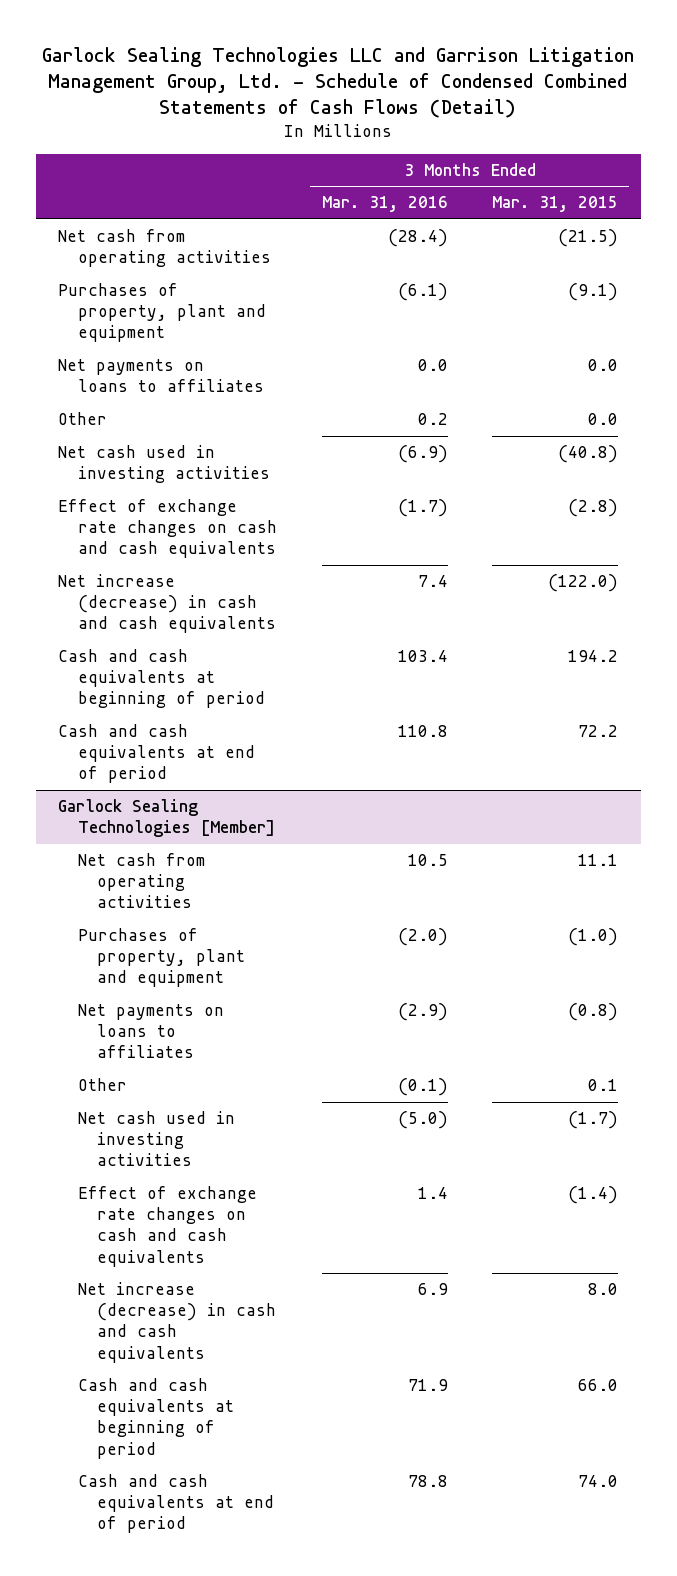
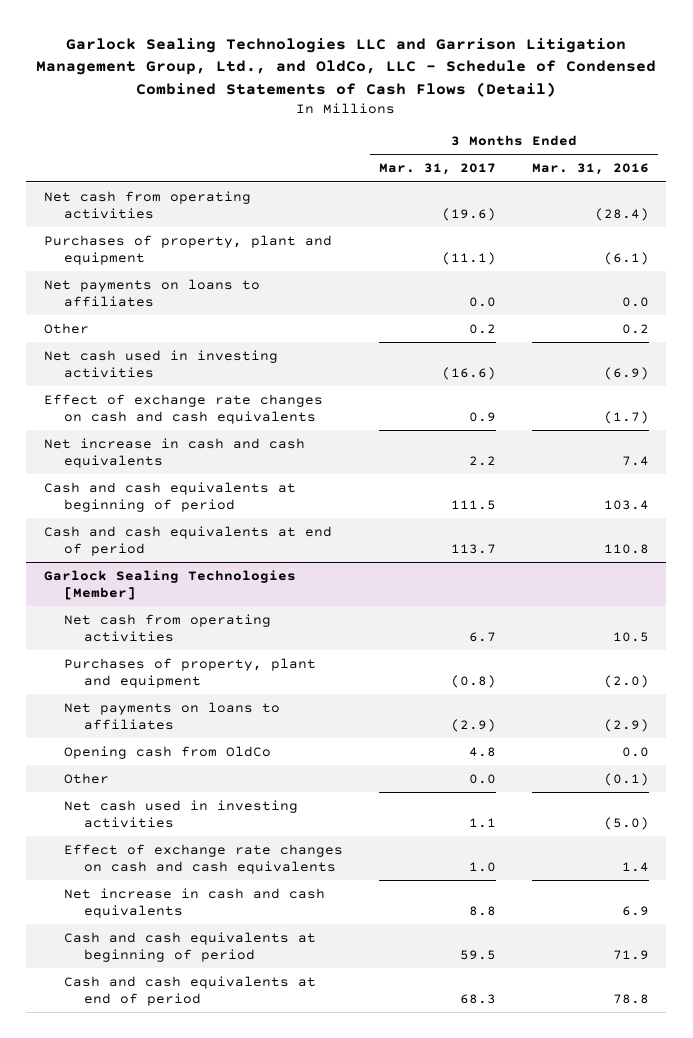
[42,47,635,119] Garlock Sealing Technologies LLC and Garrison Litigation Management Group, Ltd. - Schedule of Condensed Combined Statements of Cash Flows (Detail) -> [36,37,657,97] Garlock Sealing Technologies LLC and Garrison Litigation Management Group, Ltd., and OldCo, LLC - Schedule of Condensed Combined Statements of Cash Flows (Detail)
[492,196,619,213] Mar. 31, 2015 -> none
none -> [378,163,496,176] Mar. 31, 2017
[58,574,276,634] Net increase (decrease) in cash and cash equivalents -> [44,437,306,469] Net increase in cash and cash equivalents
none -> [64,745,272,759] Opening cash from OldCo
[77,1282,277,1363] Net increase (decrease) in cash and cash equivalents -> [64,887,326,919] Net increase in cash and cash equivalents

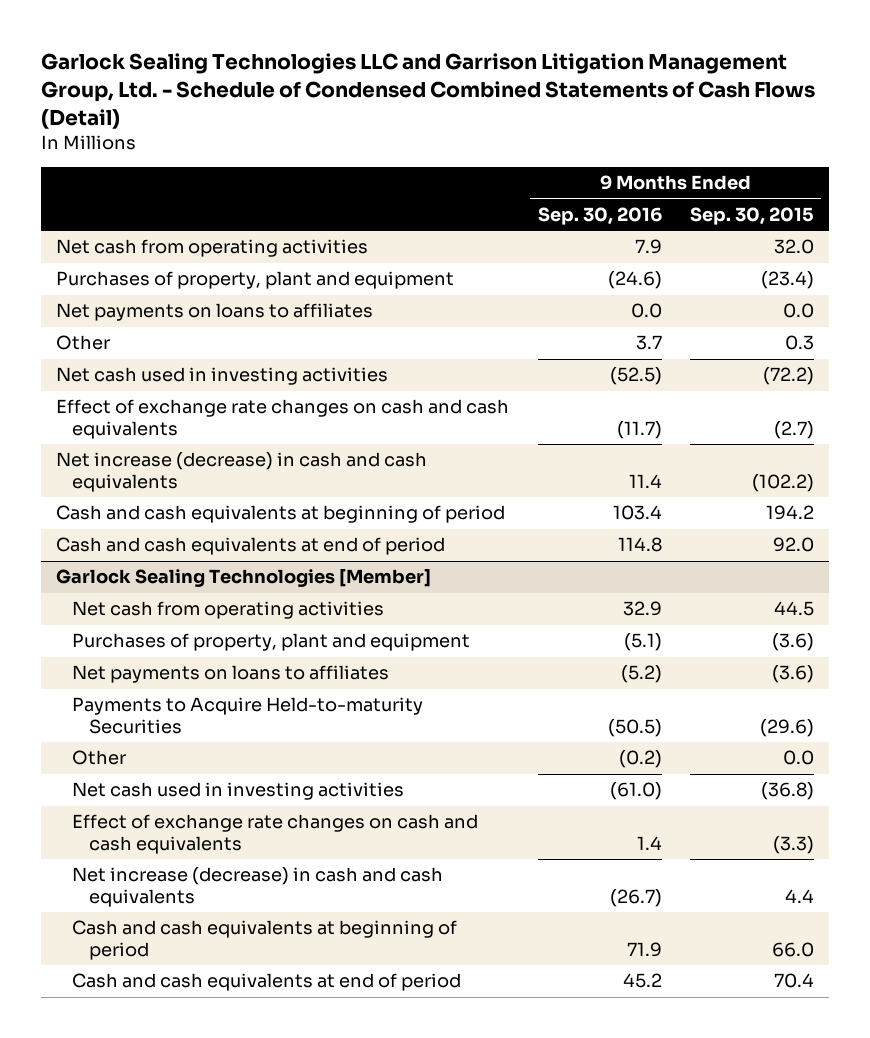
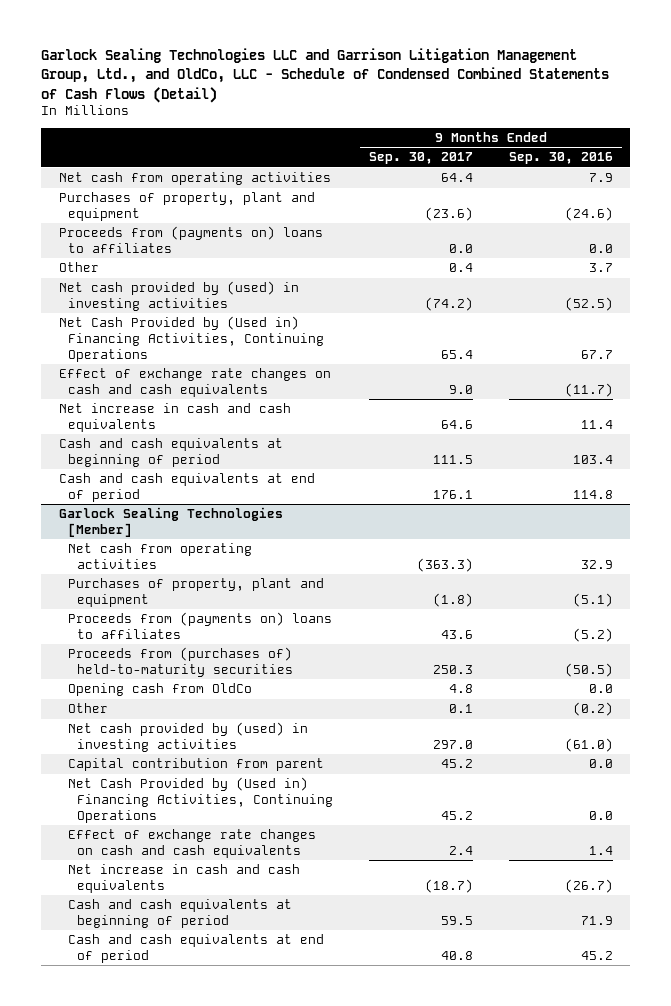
[41,53,816,129] Garlock Sealing Technologies LLC and Garrison Litigation Management Group, Ltd. - Schedule of Condensed Combined Statements of Cash Flows (Detail) -> [41,48,610,103] Garlock Sealing Technologies LLC and Garrison Litigation Management Group, Ltd., and OldCo, LLC - Schedule of Condensed Combined Statements of Cash Flows (Detail)
[690,206,815,225] Sep. 30, 2015 -> none
none -> [368,152,473,165] Sep. 30, 2017
[55,303,373,322] Net payments on loans to affiliates -> [58,226,323,254] Proceeds from (payments on) loans to affiliates
[55,367,388,386] Net cash used in investing activities -> [58,281,299,312] Net cash provided by (used) in investing activities
none -> [58,316,325,362] Net Cash Provided by (Used in) Financing Activities, Continuing Operations
[55,452,427,492] Net increase (decrease) in cash and cash equivalents -> [58,403,291,433] Net increase in cash and cash equivalents
[72,697,424,734] Payments to Acquire Held-to-maturity Securities -> none
[72,665,390,684] Net payments on loans to affiliates -> [68,612,333,640] Proceeds from (payments on) loans to affiliates
none -> [68,647,294,678] Proceeds from (purchases of) held-to-maturity securities
none -> [68,683,253,697] Opening cash from OldCo
[72,782,405,801] Net cash used in investing activities -> [68,722,309,753] Net cash provided by (used) in investing activities
none -> [68,758,325,772] Capital contribution from parent
none -> [68,777,334,823] Net Cash Provided by (Used in) Financing Activities, Continuing Operations
[72,867,444,907] Net increase (decrease) in cash and cash equivalents -> [68,864,301,894] Net increase in cash and cash equivalents

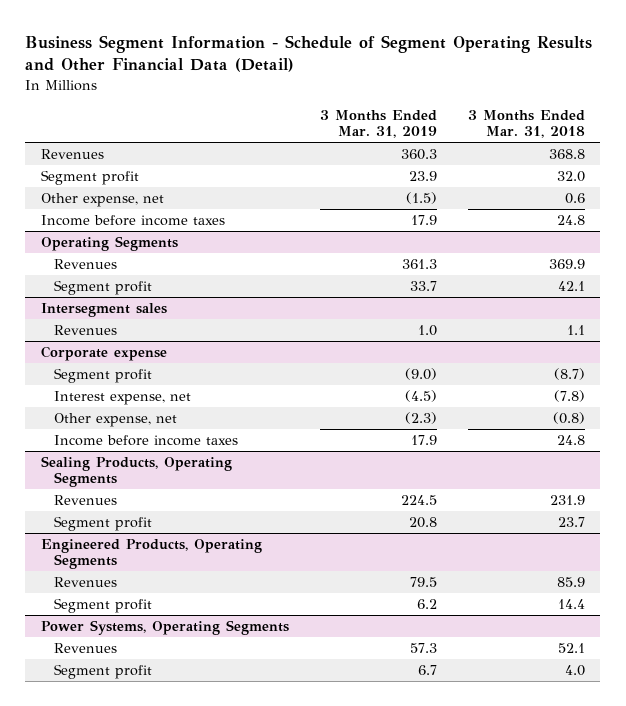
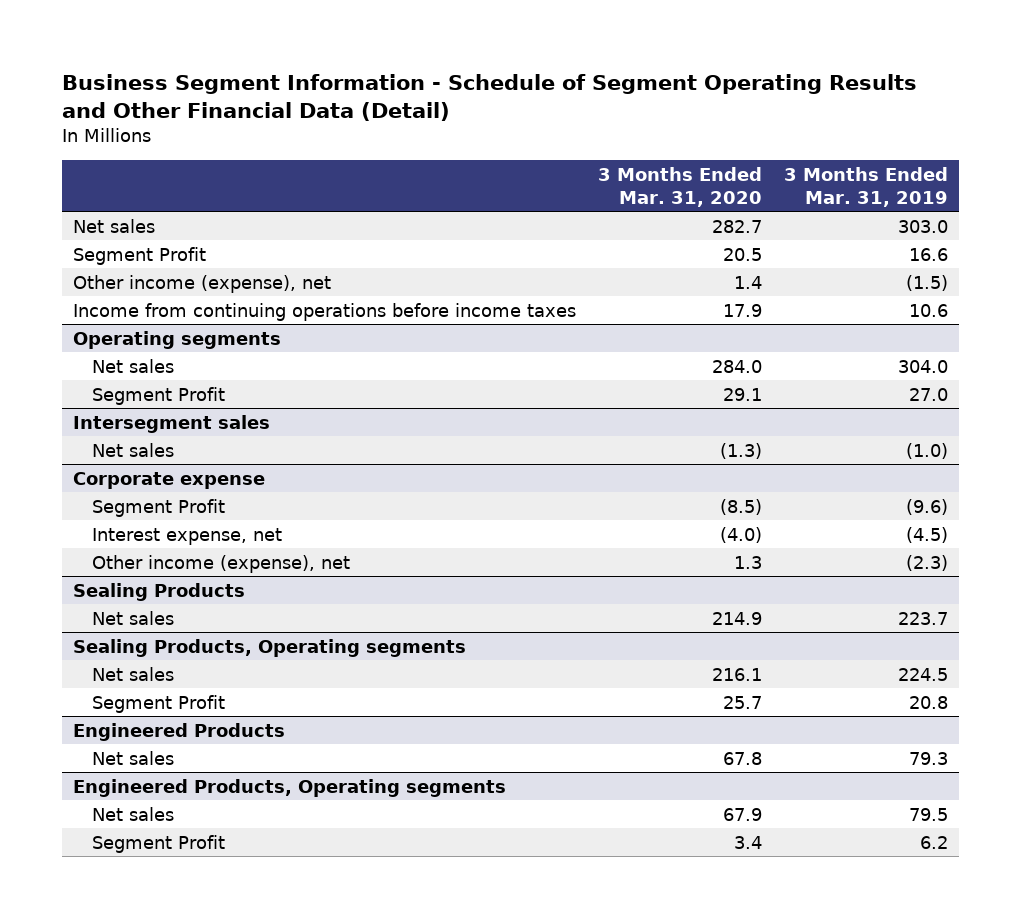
[467,109,585,139] 3 Months Ended Mar. 31, 2018 -> none
none -> [597,166,762,207] 3 Months Ended Mar. 31, 2020
[40,148,104,159] Revenues -> none
[53,258,117,269] Revenues -> none
none -> [72,218,155,233] Net sales
[40,169,139,185] Segment profit -> [72,246,206,265] Segment Profit
[408,170,437,181] 23.9 -> [908,247,948,261] 16.6
[40,192,164,207] Other expense, net -> [72,274,331,293] Other income (expense), net
[40,214,225,226] Income before income taxes -> [72,302,576,321] Income from continuing operations before income taxes
[410,214,437,225] 17.9 -> [908,303,948,317] 10.6
[40,235,178,251] Operating Segments -> [72,330,281,349] Operating segments
none -> [91,358,174,373] Net sales
[53,279,152,295] Segment profit -> [91,386,225,405] Segment Profit
[409,280,437,291] 33.7 -> [908,387,948,401] 27.0
[53,324,117,335] Revenues -> none
none -> [91,442,174,457] Net sales
[53,367,152,383] Segment profit -> [91,498,225,517] Segment Profit
[404,367,437,380] (9.0) -> [905,498,948,515] (9.6)
[53,434,238,446] Income before income taxes -> none
[40,619,289,635] Power Systems, Operating Segments -> none
[53,642,117,653] Revenues -> none
[53,663,152,679] Segment profit -> none
[53,412,177,427] Other expense, net -> [91,554,350,573] Other income (expense), net
none -> [72,582,245,601] Sealing Products
none -> [91,610,174,625] Net sales
[40,455,232,488] Sealing Products, Operating Segments -> [72,638,466,657] Sealing Products, Operating segments
[53,494,117,505] Revenues -> [91,666,174,681] Net sales
[53,515,152,531] Segment profit -> [91,694,225,713] Segment Profit
none -> [72,722,285,741] Engineered Products
none -> [91,750,174,765] Net sales
[40,538,262,570] Engineered Products, Operating Segments -> [72,778,506,797] Engineered Products, Operating segments
[53,576,117,587] Revenues -> [91,806,174,821] Net sales
[53,597,152,613] Segment profit -> [91,834,225,853] Segment Profit

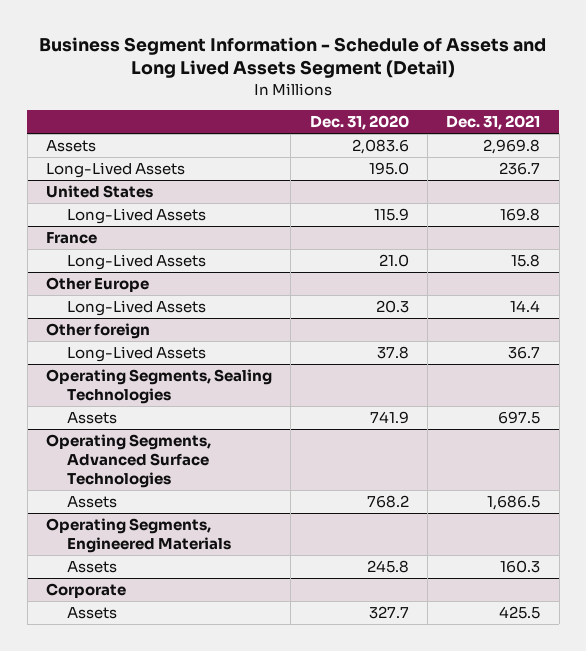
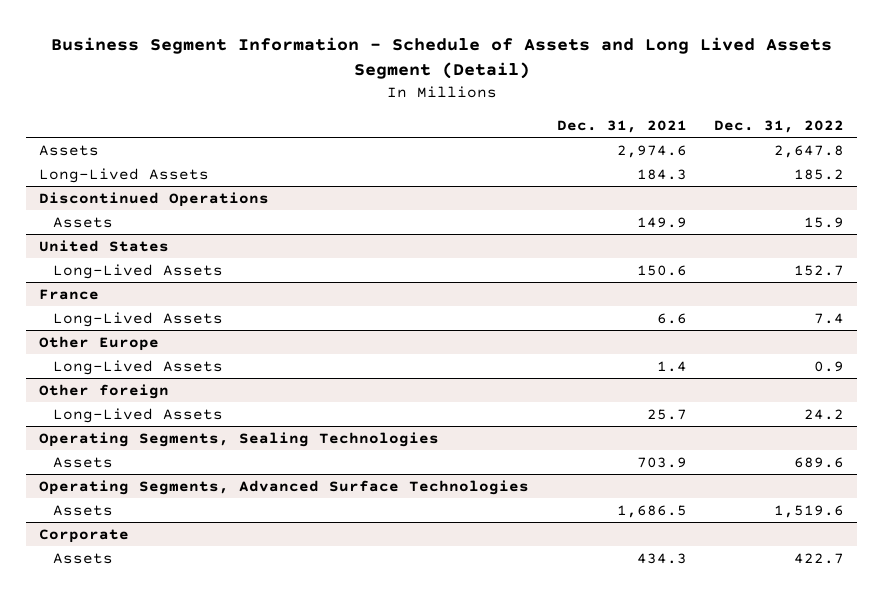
[309,115,409,131] Dec. 31, 2020 -> none
none -> [713,119,844,133] Dec. 31, 2022
[483,139,541,155] 2,969.8 -> [616,144,687,158] 2,974.6
[499,162,541,176] 236.7 -> [636,168,687,180] 184.3
none -> [39,191,270,207] Discontinued Operations
none -> [52,216,113,228] Assets
[500,208,541,222] 169.8 -> [636,264,687,276] 150.6
[511,254,541,268] 15.8 -> [656,312,687,324] 6.6
[510,300,541,313] 14.4 -> [656,360,687,372] 1.4
[508,346,541,360] 36.7 -> [646,408,687,420] 25.7
[498,411,541,425] 697.5 -> [636,456,687,468] 703.9
[46,518,232,554] Operating Segments, Engineered Materials -> none
[67,561,118,574] Assets -> none
[499,606,541,620] 425.5 -> [636,552,687,564] 434.3

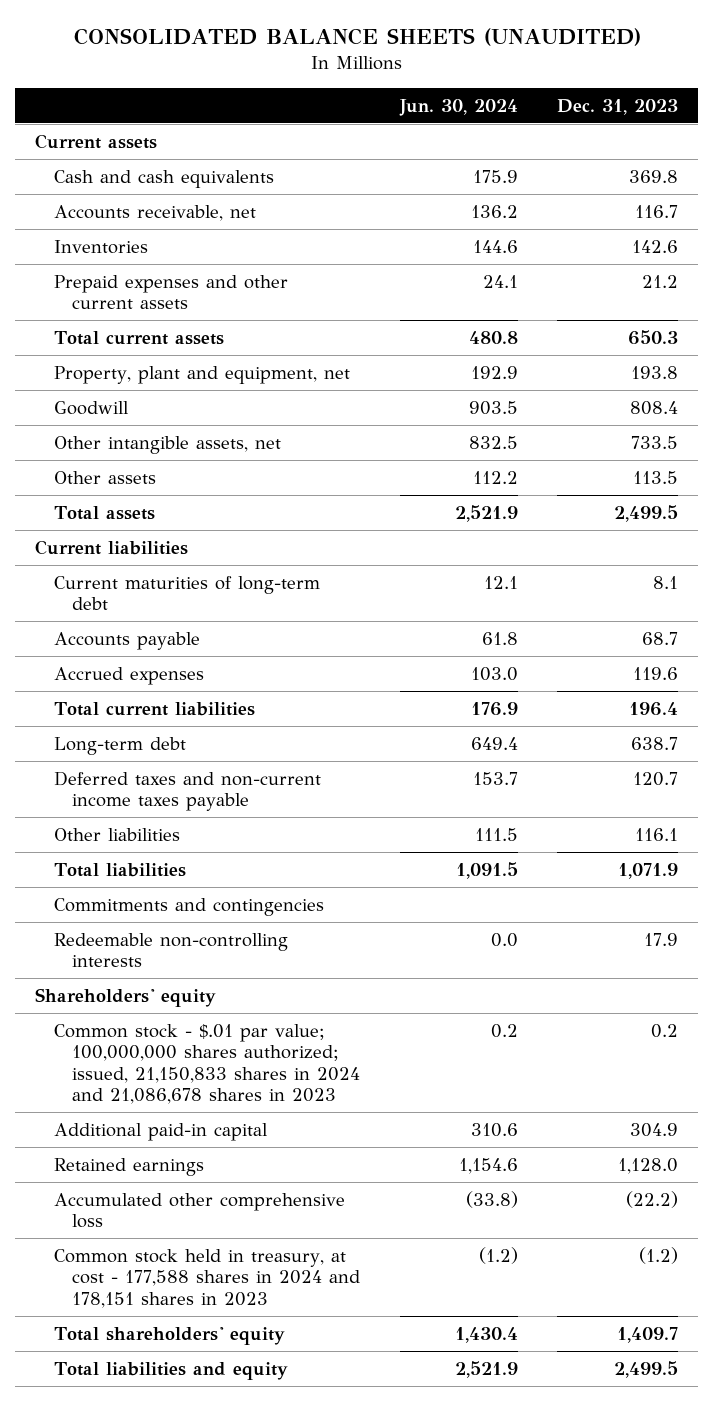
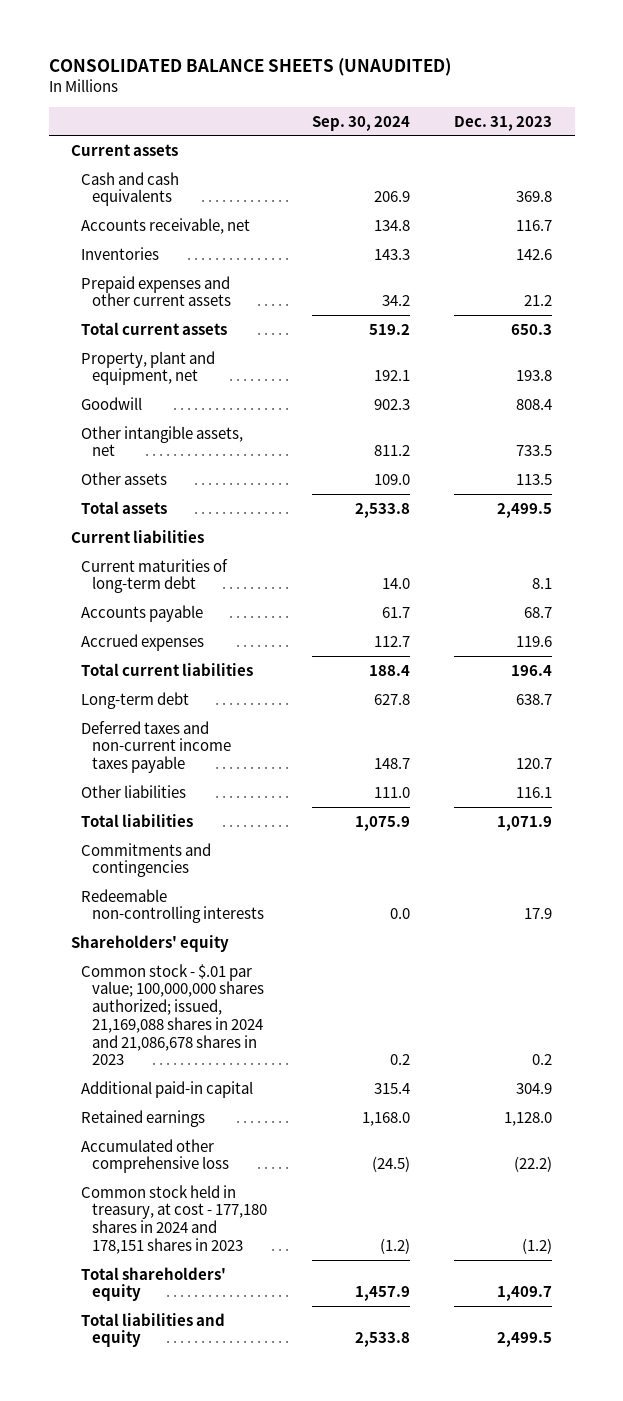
[398,98,518,116] Jun. 30, 2024 -> none
none -> [311,115,410,131] Sep. 30, 2024
[53,1023,360,1105] Common stock - $.01 par value; 100,000,000 shares authorized; issued, 21,150,833 shares in 2024 and 21,086,678 shares in 2023 -> [81,963,265,1066] Common stock - $.01 par value; 100,000,000 shares authorized; issued, 21,169,088 shares in 2024 and 21,086,678 shares in 2023
[53,1248,360,1308] Common stock held in treasury, at cost - 177,588 shares in 2024 and 178,151 shares in 2023 -> [81,1184,268,1254] Common stock held in treasury, at cost - 177,180 shares in 2024 and 178,151 shares in 2023

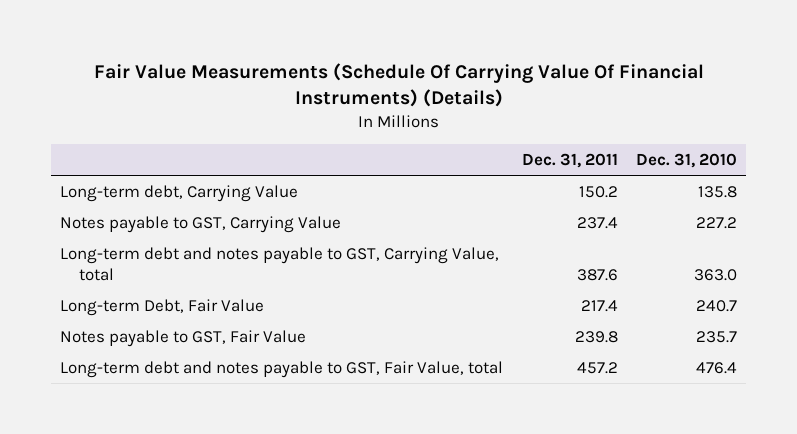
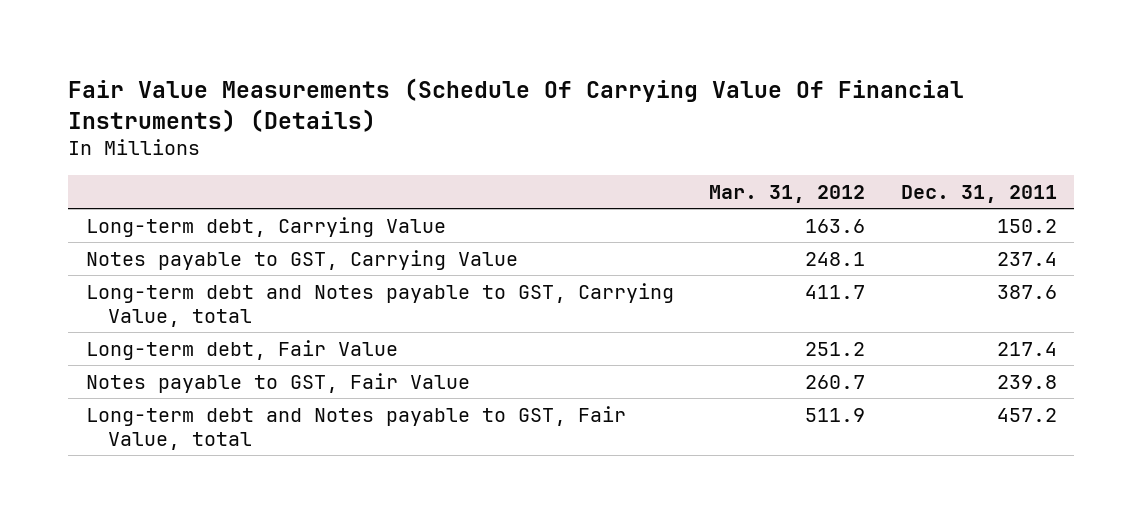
[635,153,737,169] Dec. 31, 2010 -> none
none -> [709,184,866,203] Mar. 31, 2012
[60,246,500,281] Long-term debt and notes payable to GST, Carrying Value, total -> [85,282,674,327] Long-term debt and Notes payable to GST, Carrying Value, total
[60,298,265,316] Long-term Debt, Fair Value -> [85,339,398,360] Long-term debt, Fair Value
[60,360,504,378] Long-term debt and notes payable to GST, Fair Value, total -> [85,405,626,450] Long-term debt and Notes payable to GST, Fair Value, total

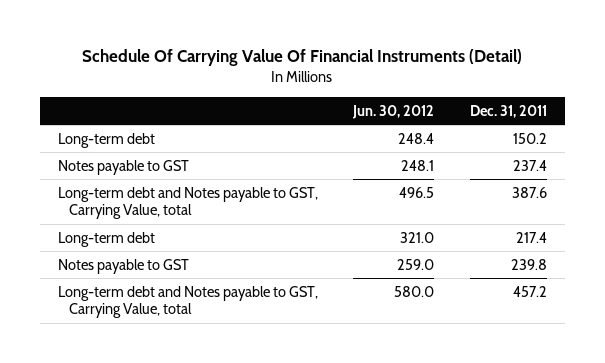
[67,78,964,132] Fair Value Measurements (Schedule Of Carrying Value Of Financial Instruments) (Details) -> [82,49,523,67] Schedule Of Carrying Value Of Financial Instruments (Detail)
[709,184,866,203] Mar. 31, 2012 -> none
none -> [352,104,435,119] Jun. 30, 2012
[85,216,446,237] Long-term debt, Carrying Value -> [57,132,155,148] Long-term debt
[85,249,518,270] Notes payable to GST, Carrying Value -> [57,159,189,175] Notes payable to GST
[85,339,398,360] Long-term debt, Fair Value -> [57,231,155,247] Long-term debt
[85,372,470,393] Notes payable to GST, Fair Value -> [57,258,189,274] Notes payable to GST
[85,405,626,450] Long-term debt and Notes payable to GST, Fair Value, total -> [57,285,318,319] Long-term debt and Notes payable to GST, Carrying Value, total

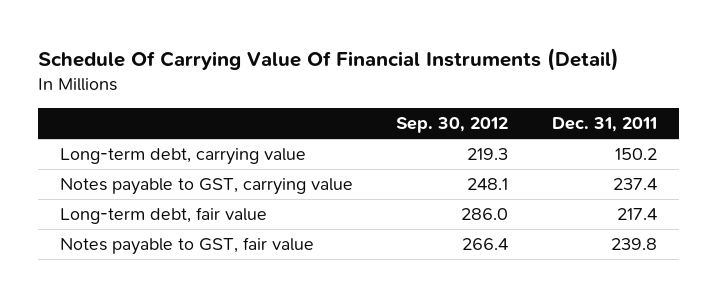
[352,104,435,119] Jun. 30, 2012 -> none
none -> [396,117,509,134] Sep. 30, 2012
[57,186,318,220] Long-term debt and Notes payable to GST, Carrying Value, total -> none
[57,285,318,319] Long-term debt and Notes payable to GST, Carrying Value, total -> none
[57,132,155,148] Long-term debt -> [59,148,306,166] Long-term debt, carrying value
[57,159,189,175] Notes payable to GST -> [59,178,353,196] Notes payable to GST, carrying value
[57,231,155,247] Long-term debt -> [59,207,267,225] Long-term debt, fair value
[57,258,189,274] Notes payable to GST -> [59,237,314,256] Notes payable to GST, fair value

